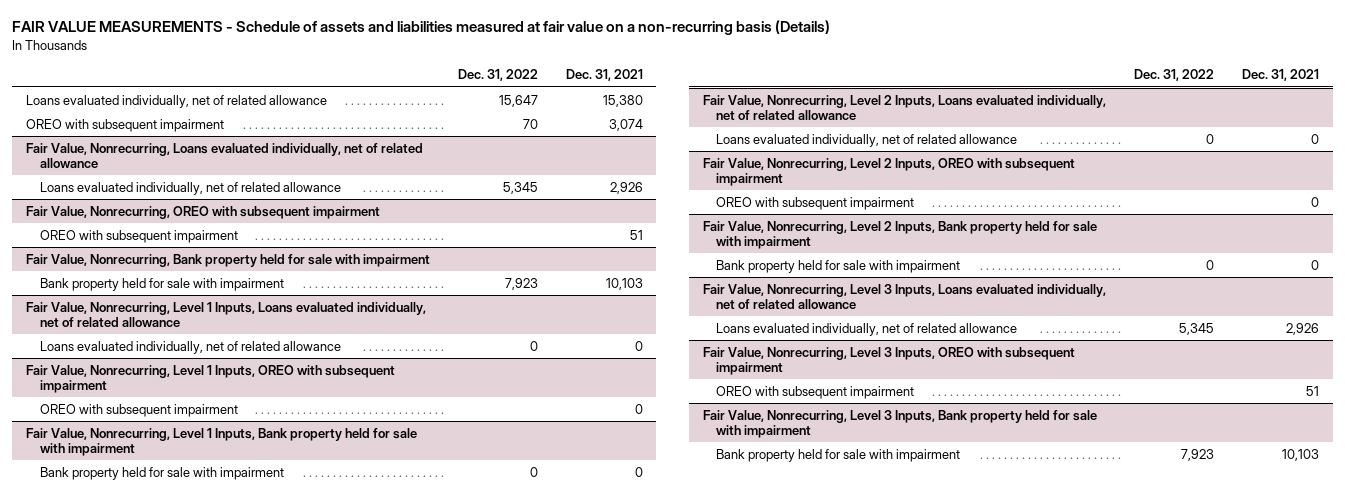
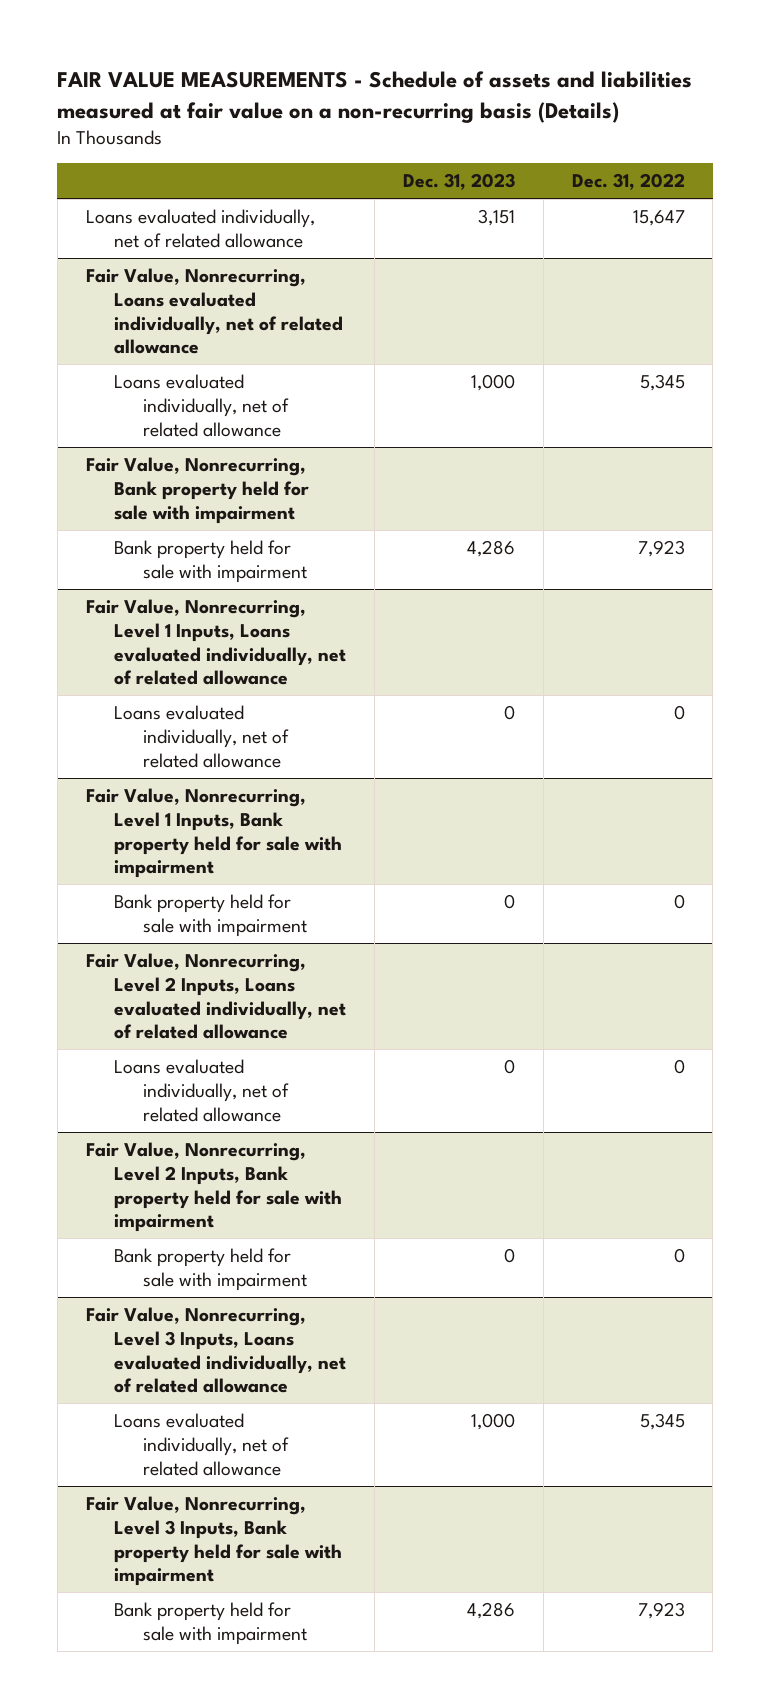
[565,69,643,82] Dec. 31, 2021 -> none
none -> [403,173,516,191] Dec. 31, 2023
[26,118,225,132] OREO with subsequent impairment -> none
[26,205,381,219] Fair Value, Nonrecurring, OREO with subsequent impairment -> none
[39,229,238,243] OREO with subsequent impairment -> none
[26,364,396,394] Fair Value, Nonrecurring, Level 1 Inputs, OREO with subsequent impairment -> none
[39,403,238,417] OREO with subsequent impairment -> none
[702,157,1075,187] Fair Value, Nonrecurring, Level 2 Inputs, OREO with subsequent impairment -> none
[716,196,915,210] OREO with subsequent impairment -> none
[702,346,1075,376] Fair Value, Nonrecurring, Level 3 Inputs, OREO with subsequent impairment -> none
[716,385,915,399] OREO with subsequent impairment -> none

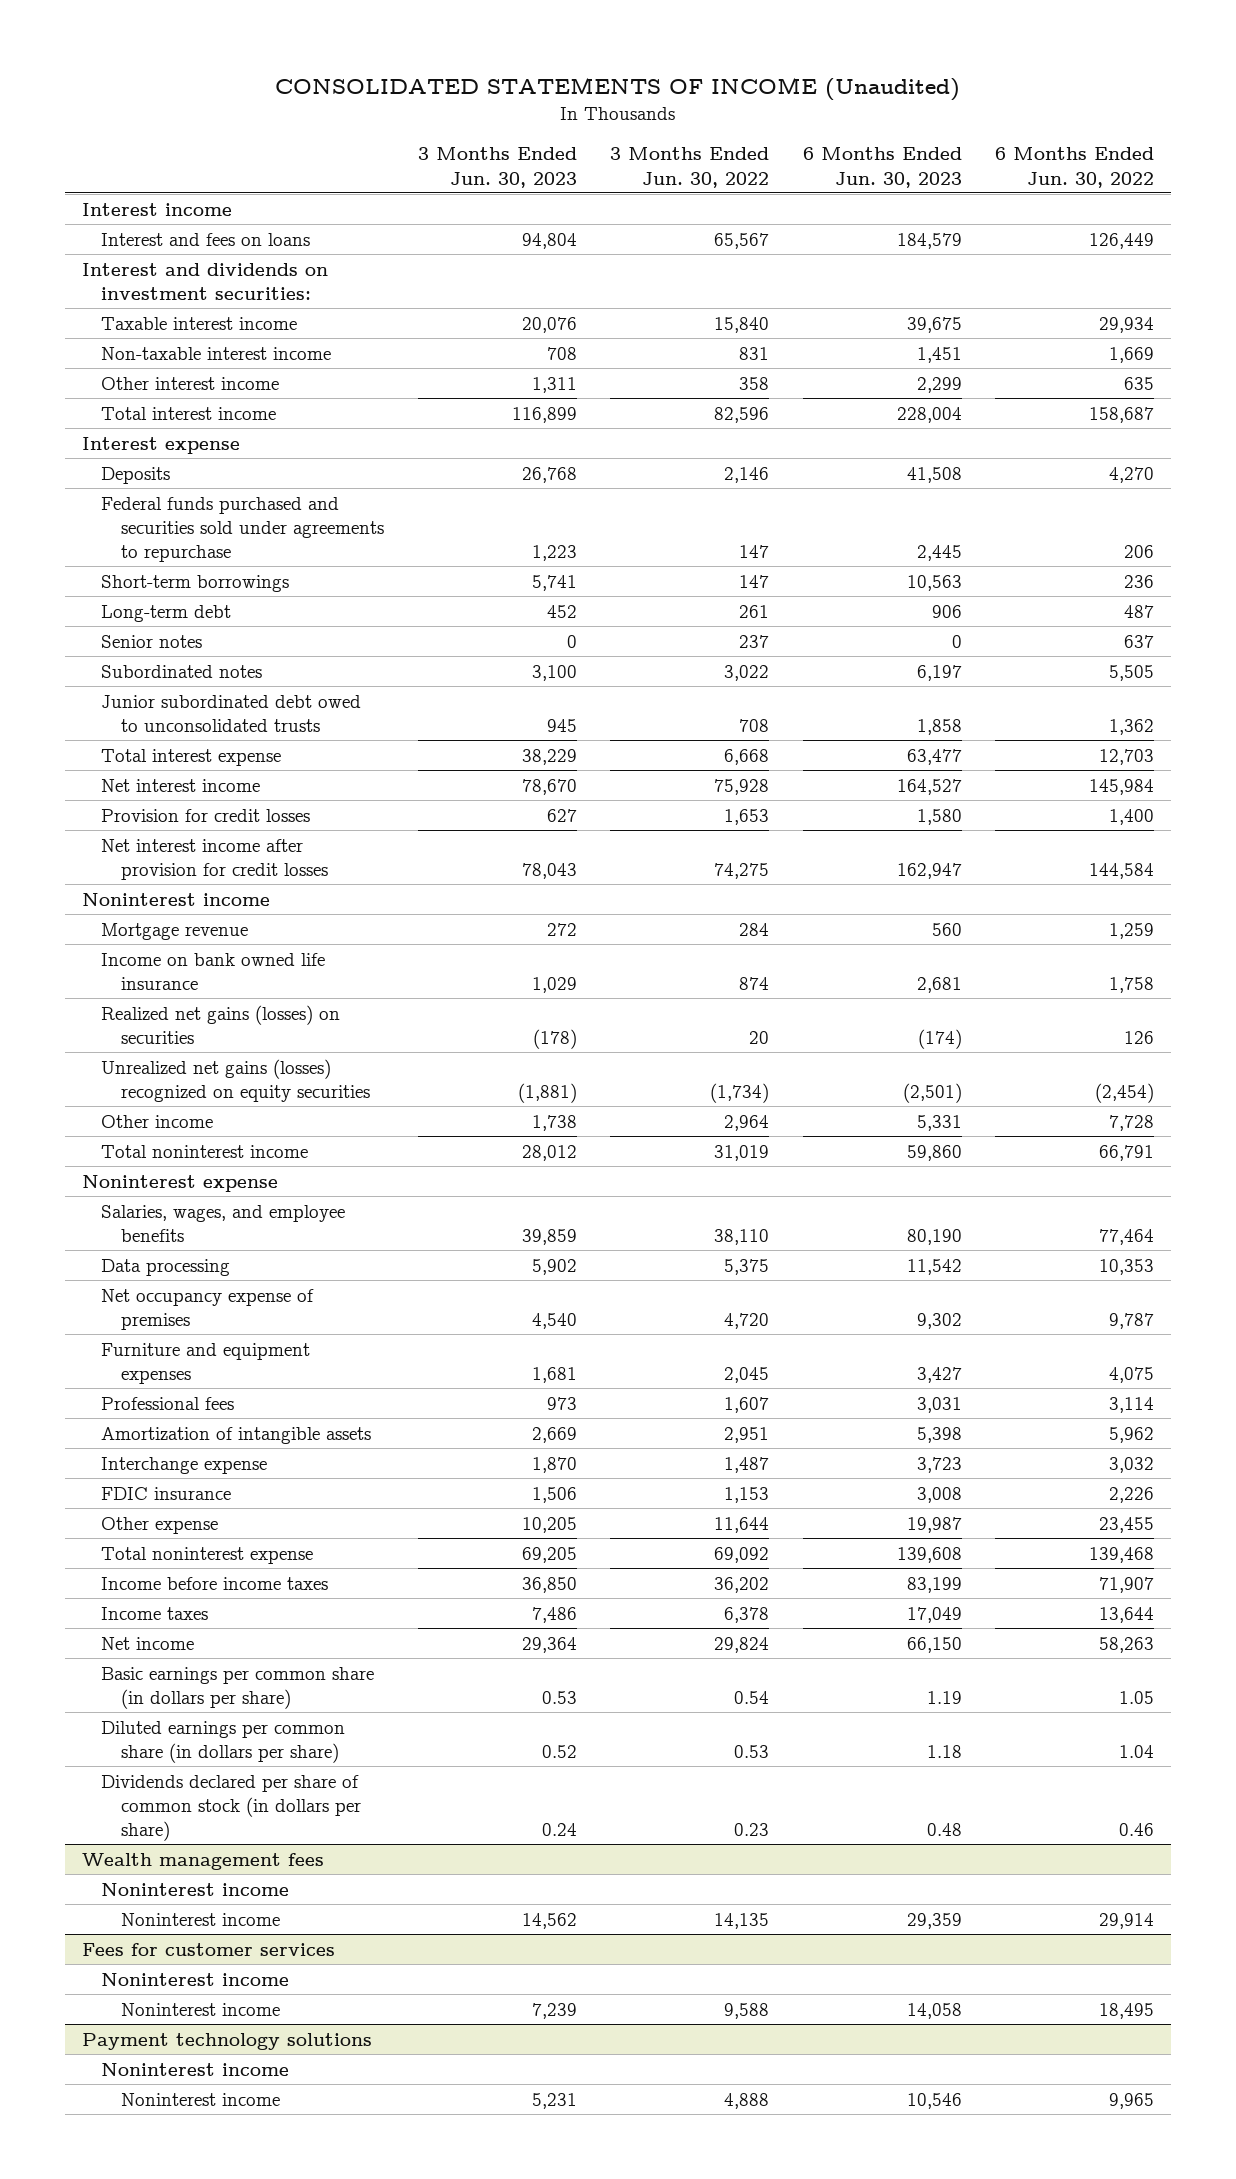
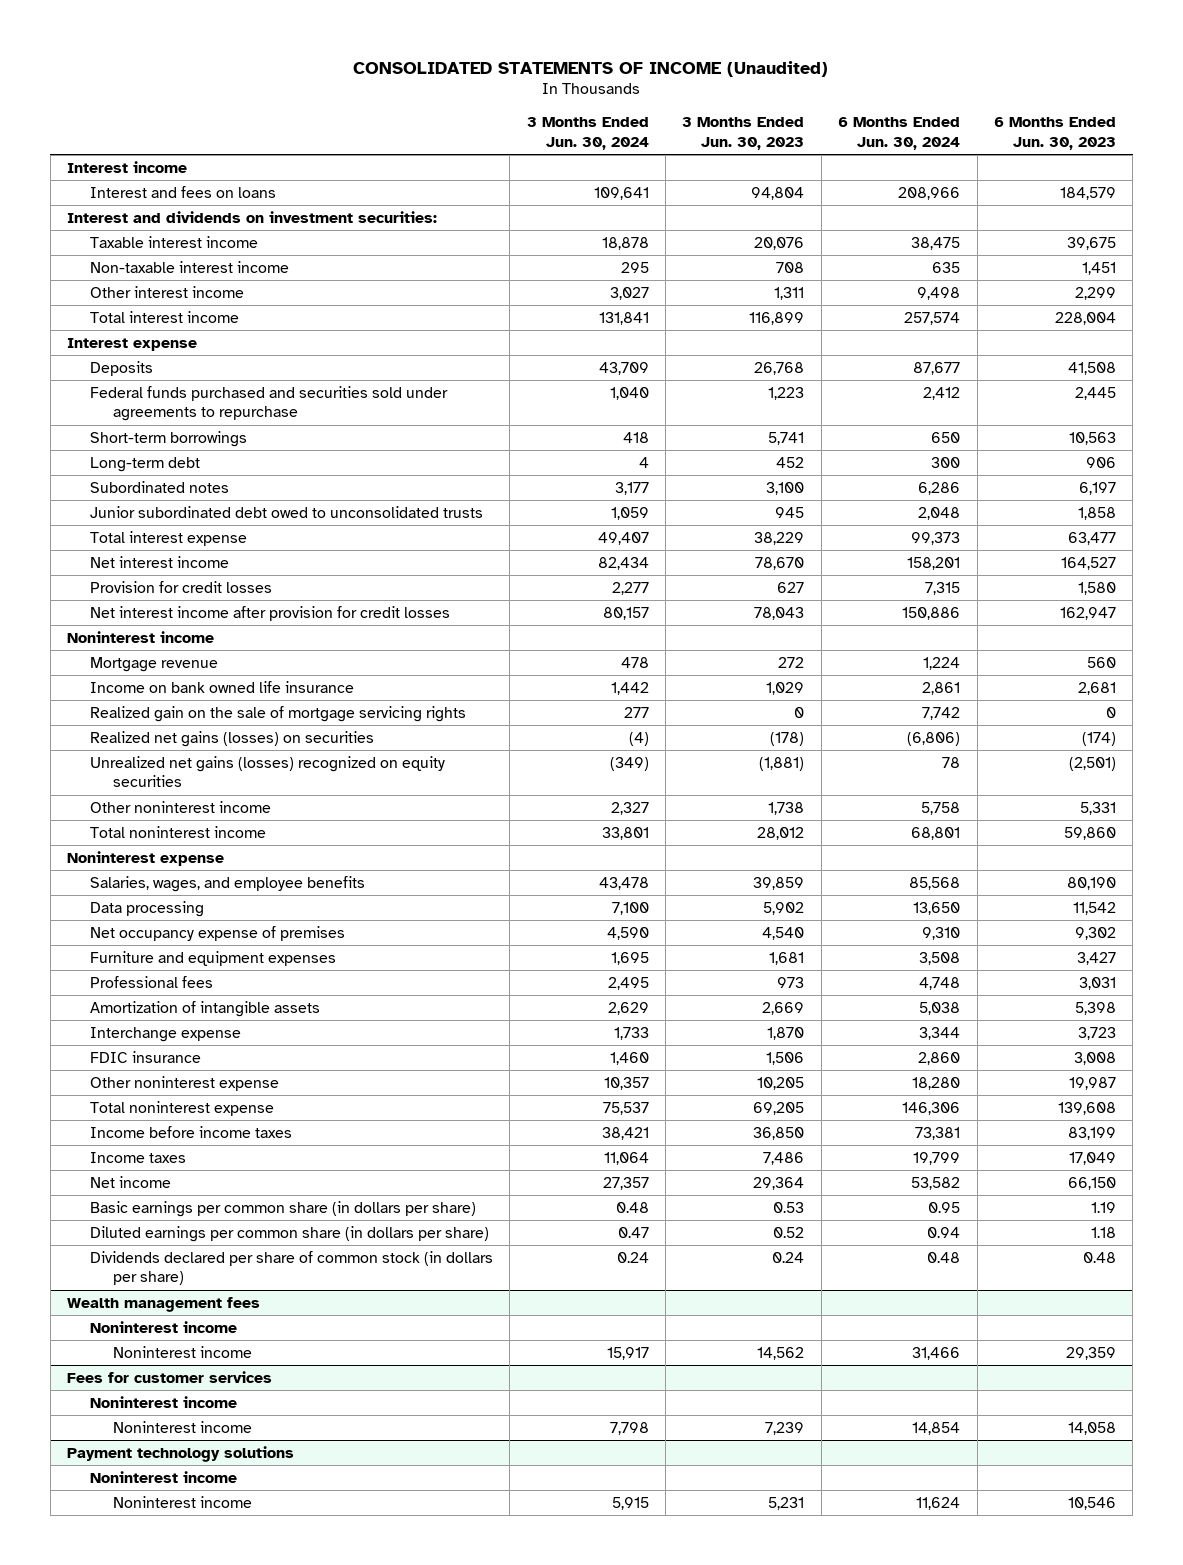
[610,147,770,188] 3 Months Ended Jun. 30, 2022 -> none
[995,147,1155,188] 6 Months Ended Jun. 30, 2022 -> none
none -> [526,117,649,150] 3 Months Ended Jun. 30, 2024
none -> [838,117,961,150] 6 Months Ended Jun. 30, 2024
[101,634,203,648] Senior notes -> none
none -> [89,705,466,722] Realized gain on the sale of mortgage servicing rights
[101,1114,214,1128] Other income -> [89,800,271,813] Other noninterest income
[101,1516,219,1534] Other expense -> [89,1075,279,1091] Other noninterest expense

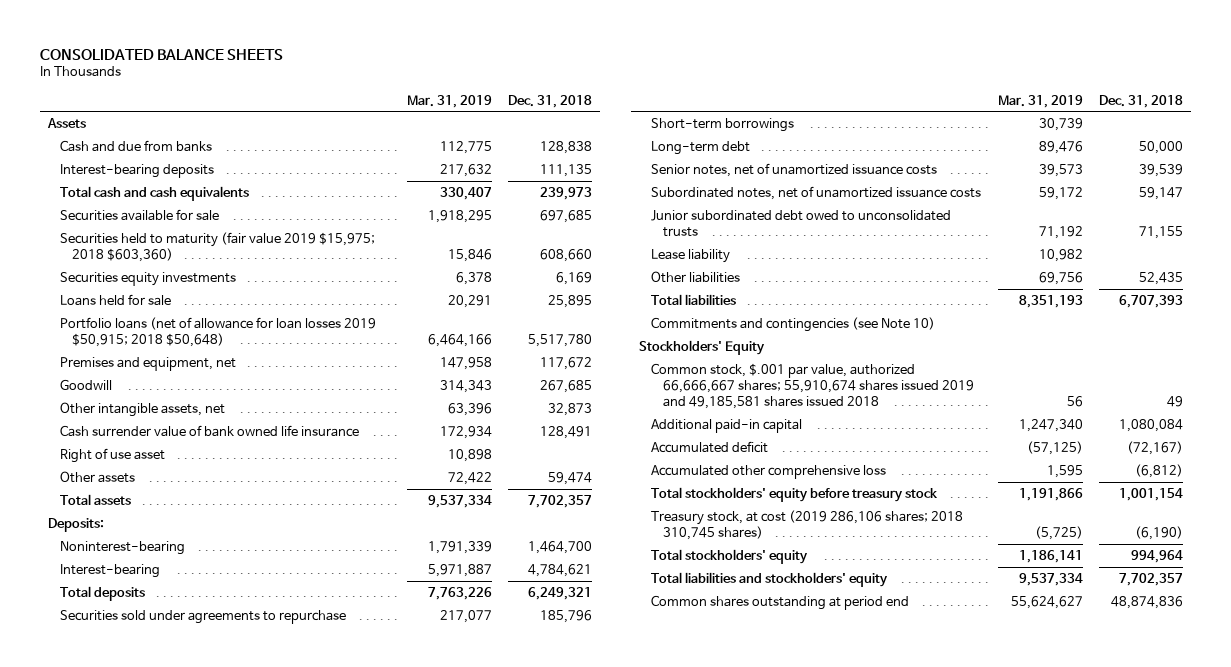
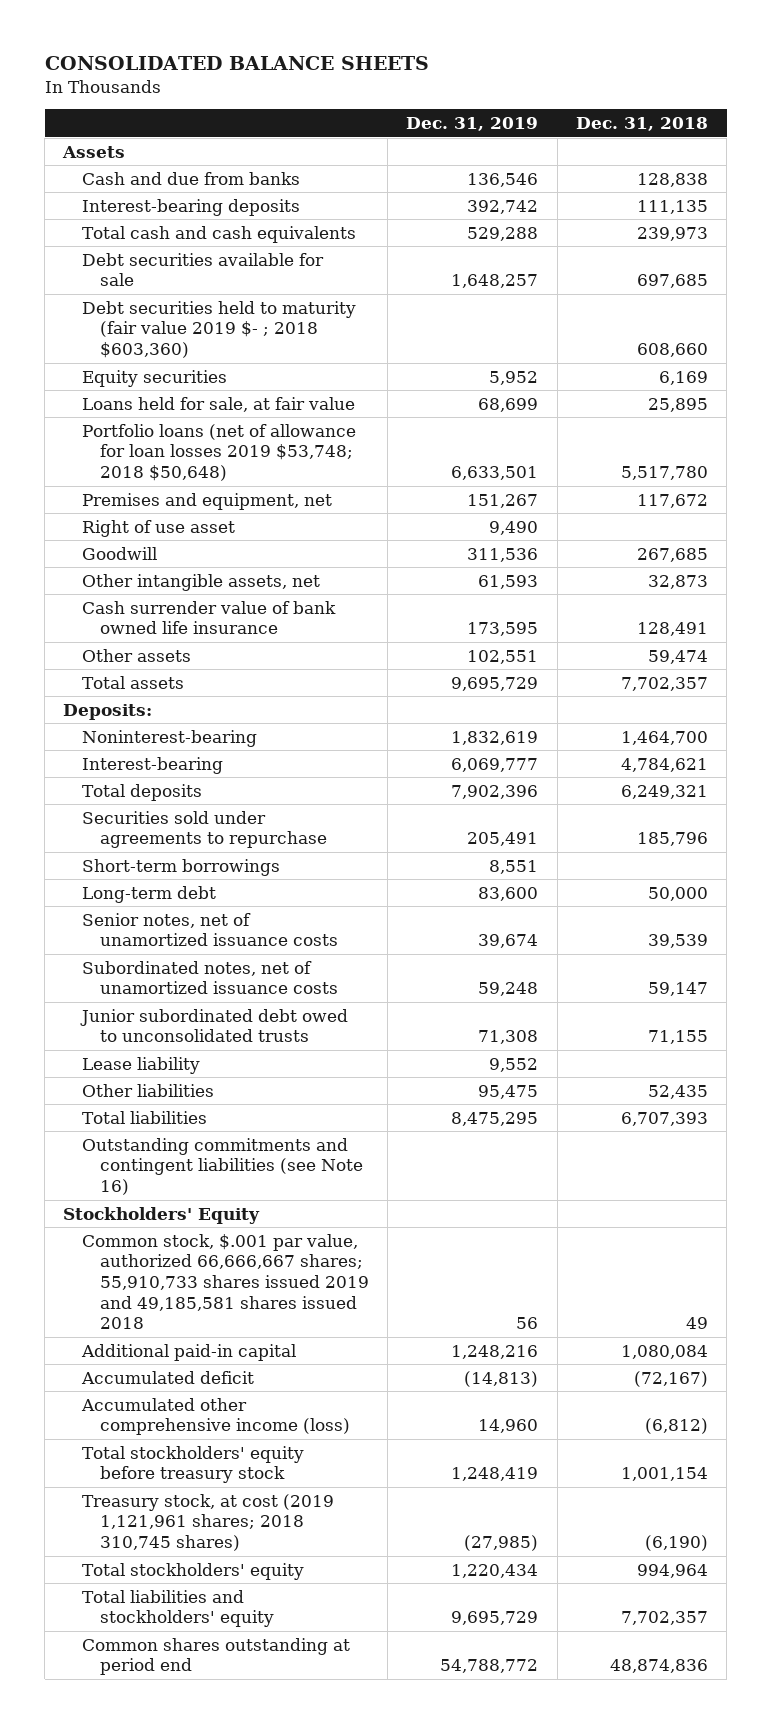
[406,94,492,108] Mar. 31, 2019 -> none
none -> [406,117,539,132] Dec. 31, 2019
[60,208,220,221] Securities available for sale -> [81,252,324,287] Debt securities available for sale
[60,231,376,262] Securities held to maturity (fair value 2019 $15,975; 2018 $603,360) -> [81,300,356,358] Debt securities held to maturity (fair value 2019 $- ; 2018 $603,360)
[60,271,237,286] Securities equity investments -> [81,369,227,387] Equity securities
[60,293,172,306] Loans held for sale -> [81,396,355,412] Loans held for sale, at fair value
[60,316,377,347] Portfolio loans (net of allowance for loan losses 2019 $50,915; 2018 $50,648) -> [81,423,356,481] Portfolio loans (net of allowance for loan losses 2019 $53,748; 2018 $50,648)
[60,447,166,463] Right of use asset -> [81,519,235,537] Right of use asset
[651,316,936,332] Commitments and contingencies (see Note 10) -> [81,1137,363,1195] Outstanding commitments and contingent liabilities (see Note 16)
[651,362,975,409] Common stock, $.001 par value, authorized 66,666,667 shares; 55,910,674 shares issued 2019 and 49,185,581 shares issued 2018 -> [81,1233,369,1330] Common stock, $.001 par value, authorized 66,666,667 shares; 55,910,733 shares issued 2019 and 49,185,581 shares issued 2018
[651,464,887,479] Accumulated other comprehensive loss -> [80,1397,350,1436] Accumulated other comprehensive income (loss)
[651,509,964,540] Treasury stock, at cost (2019 286,106 shares; 2018 310,745 shares) -> [81,1493,334,1551] Treasury stock, at cost (2019 1,121,961 shares; 2018 310,745 shares)

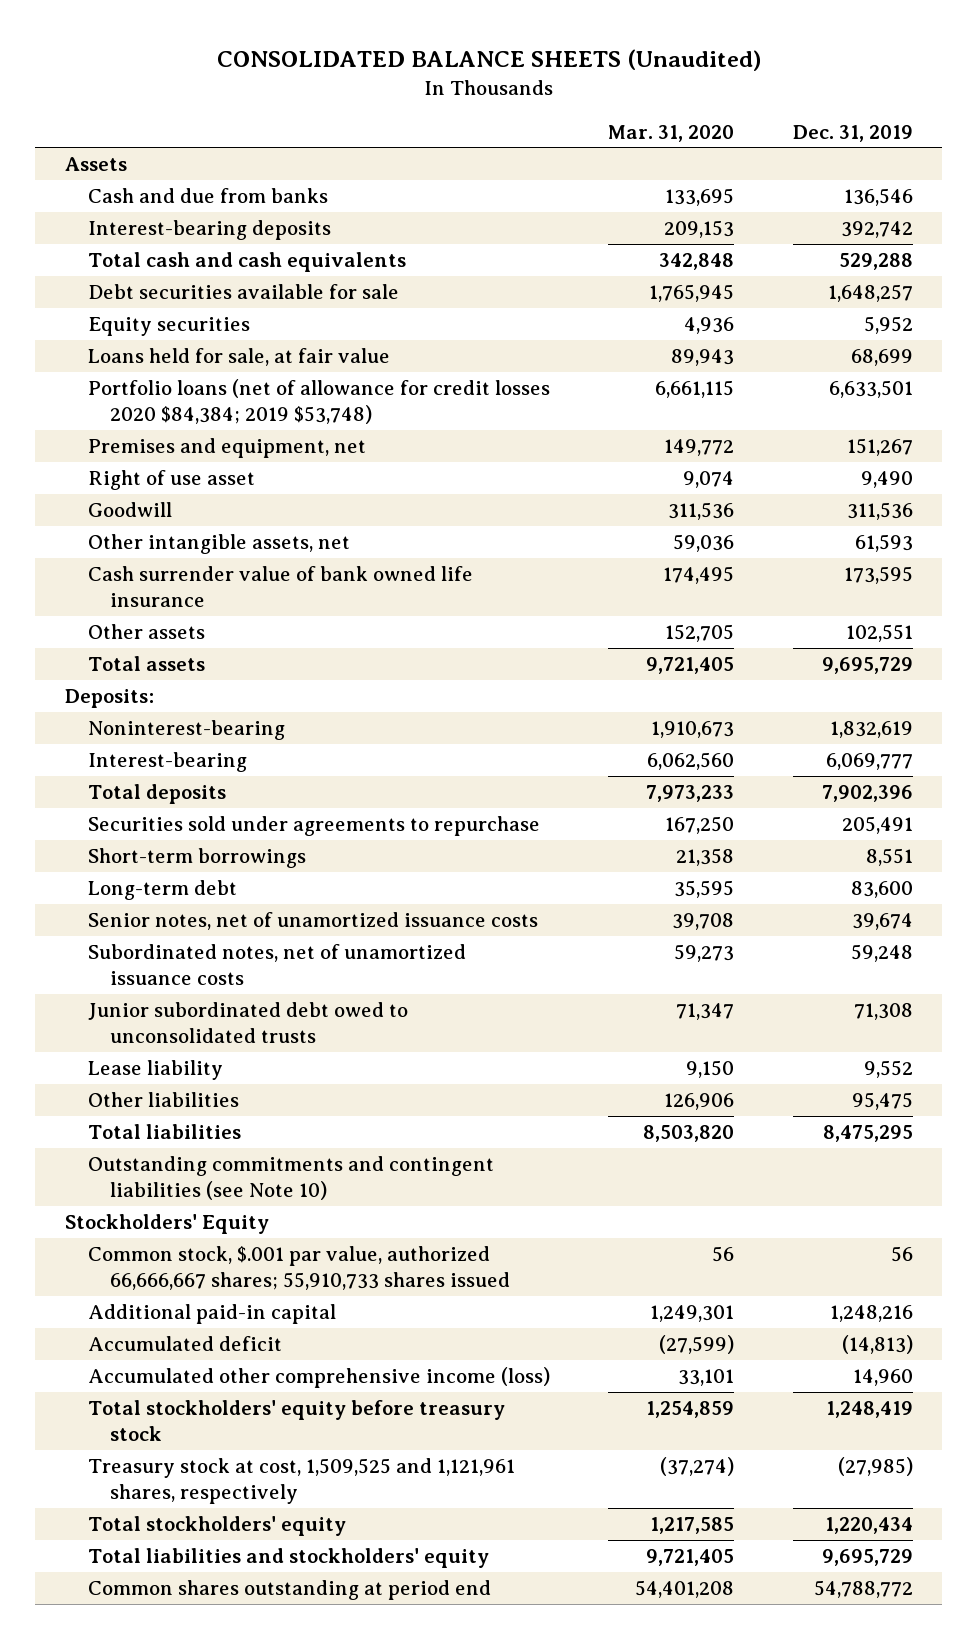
[44,56,429,71] CONSOLIDATED BALANCE SHEETS -> [216,49,761,72] CONSOLIDATED BALANCE SHEETS (Unaudited)
[576,117,709,132] Dec. 31, 2018 -> none
none -> [608,124,735,142] Mar. 31, 2020
[81,300,356,358] Debt securities held to maturity (fair value 2019 $- ; 2018 $603,360) -> none
[81,423,356,481] Portfolio loans (net of allowance for loan losses 2019 $53,748; 2018 $50,648) -> [87,379,550,425] Portfolio loans (net of allowance for credit losses 2020 $84,384; 2019 $53,748)
[81,1137,363,1195] Outstanding commitments and contingent liabilities (see Note 16) -> [87,1156,494,1201] Outstanding commitments and contingent liabilities (see Note 10)
[81,1233,369,1330] Common stock, $.001 par value, authorized 66,666,667 shares; 55,910,733 shares issued 2019 and 49,185,581 shares issued 2018 -> [87,1246,511,1291] Common stock, $.001 par value, authorized 66,666,667 shares; 55,910,733 shares issued
[81,1493,334,1551] Treasury stock, at cost (2019 1,121,961 shares; 2018 310,745 shares) -> [87,1458,515,1505] Treasury stock at cost, 1,509,525 and 1,121,961 shares, respectively

